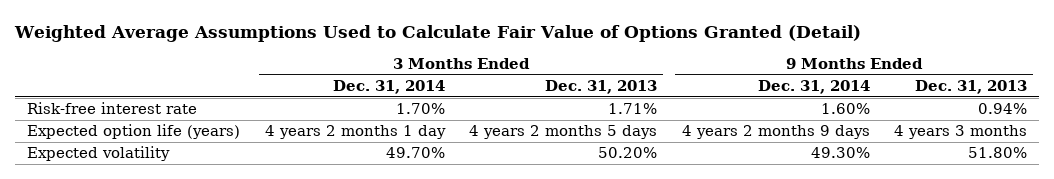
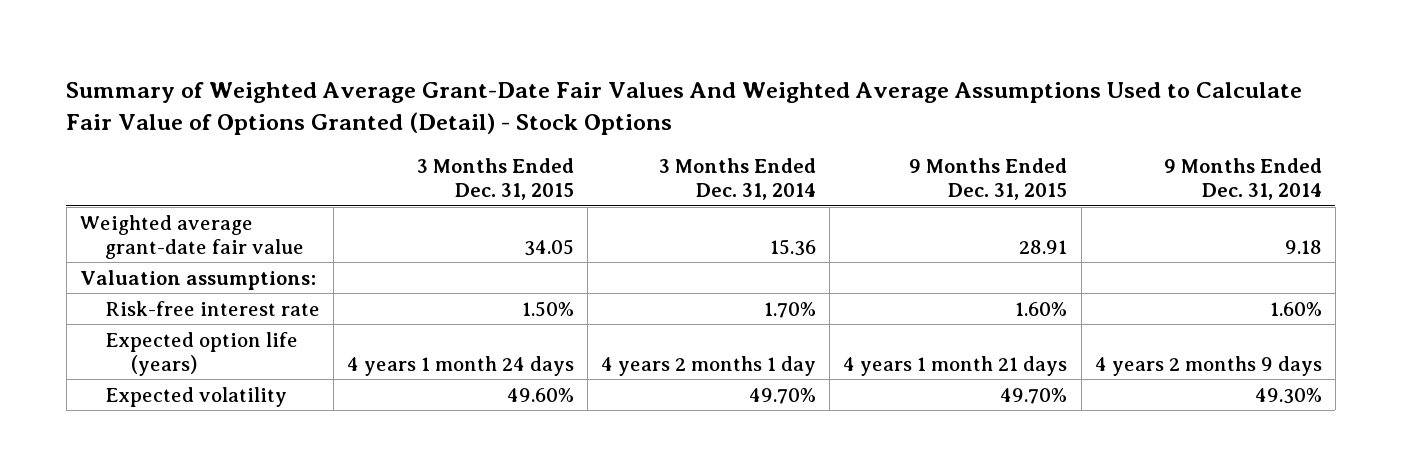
[14,24,862,42] Weighted Average Assumptions Used to Calculate Fair Value of Options Granted (Detail) -> [66,82,1303,136] Summary of Weighted Average Grant-Date Fair Values And Weighted Average Assumptions Used to Calculate Fair Value of Options Granted (Detail) - Stock Options
[545,79,658,94] Dec. 31, 2013 -> none
[914,79,1027,94] Dec. 31, 2013 -> none
none -> [417,158,575,201] 3 Months Ended Dec. 31, 2015
none -> [909,158,1068,201] 9 Months Ended Dec. 31, 2015
none -> [79,214,305,259] Weighted average grant-date fair value
none -> [79,269,316,290] Valuation assumptions:

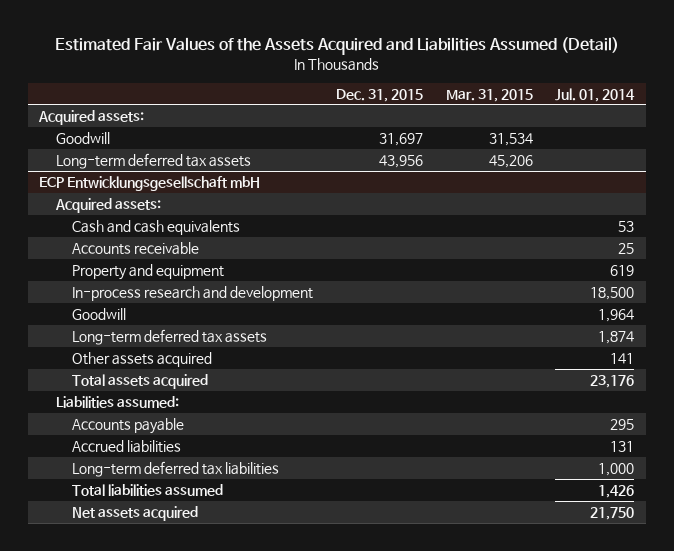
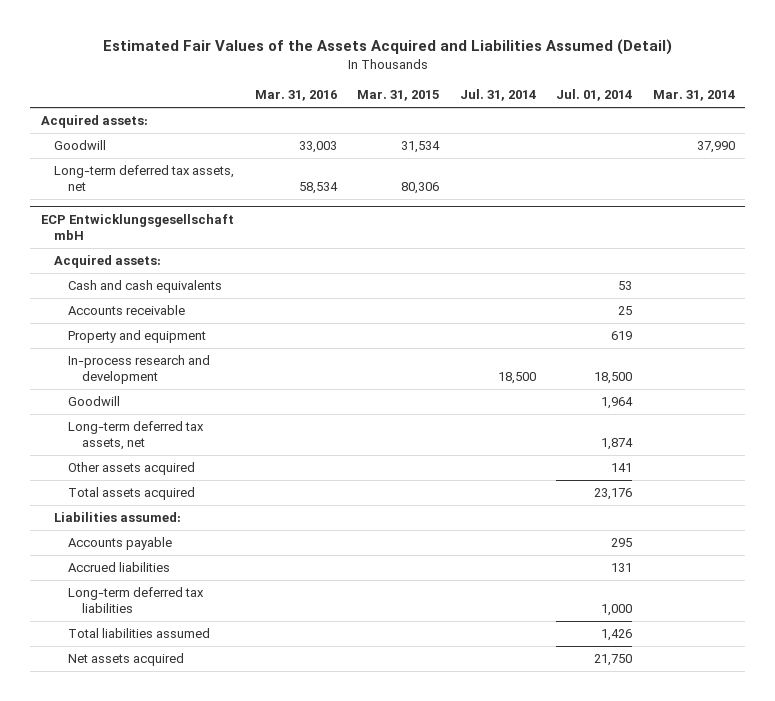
[336,88,424,102] Dec. 31, 2015 -> none
none -> [254,90,337,102] Mar. 31, 2016
none -> [459,89,536,102] Jul. 31, 2014
none -> [652,90,735,102] Mar. 31, 2014
[55,152,251,169] Long-term deferred tax assets -> [54,165,235,192] Long-term deferred tax assets, net
[488,154,533,168] 45,206 -> [401,182,440,195] 80,306
[72,328,268,345] Long-term deferred tax assets -> [68,421,205,451] Long-term deferred tax assets, net

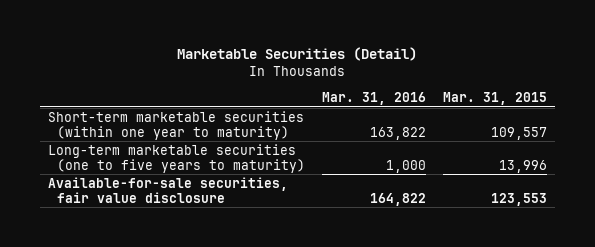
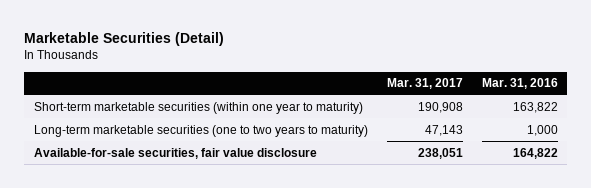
[442,91,547,105] Mar. 31, 2015 -> none
none -> [386,78,463,90] Mar. 31, 2017
[48,143,306,173] Long-term marketable securities (one to five years to maturity) -> [33,124,368,137] Long-term marketable securities (one to two years to maturity)

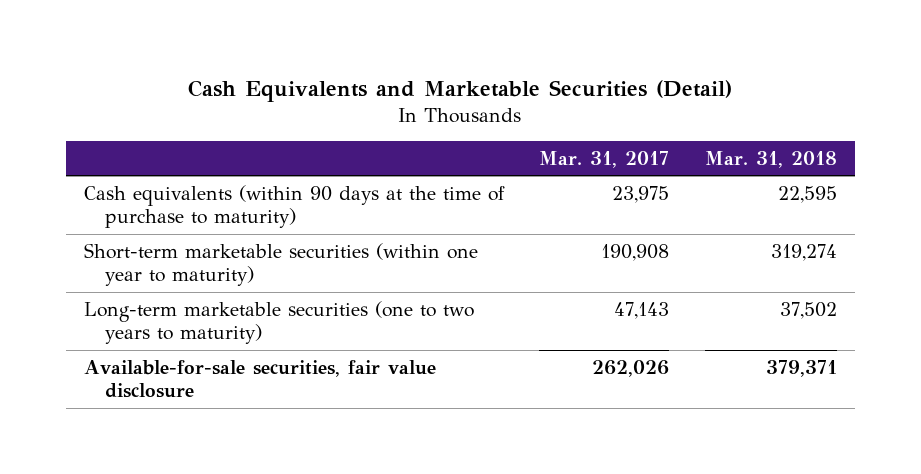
[24,31,225,46] Marketable Securities (Detail) -> [188,79,733,102] Cash Equivalents and Marketable Securities (Detail)
[481,78,558,90] Mar. 31, 2016 -> none
none -> [704,150,837,168] Mar. 31, 2018
none -> [83,184,505,229] Cash equivalents (within 90 days at the time of purchase to maturity)
[417,147,463,159] 238,051 -> [592,359,670,377] 262,026

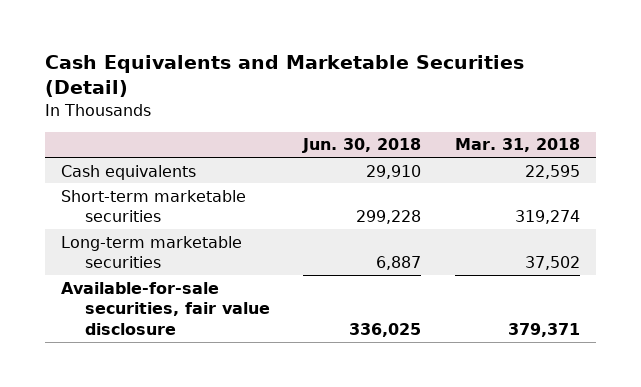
[539,150,670,168] Mar. 31, 2017 -> none
none -> [302,138,422,154] Jun. 30, 2018
[83,184,505,229] Cash equivalents (within 90 days at the time of purchase to maturity) -> [61,164,197,180] Cash equivalents
[83,242,478,287] Short-term marketable securities (within one year to maturity) -> [61,189,247,223] Short-term marketable securities
[83,300,474,345] Long-term marketable securities (one to two years to maturity) -> [61,235,243,269] Long-term marketable securities

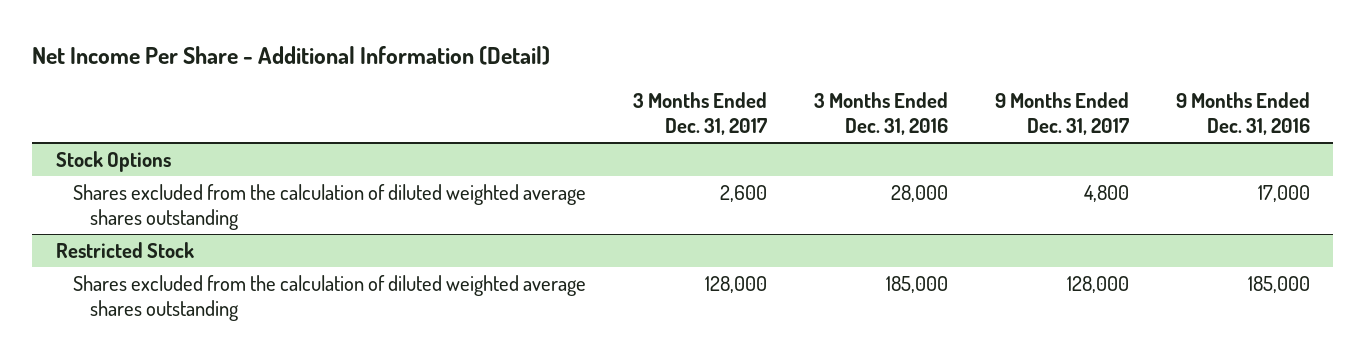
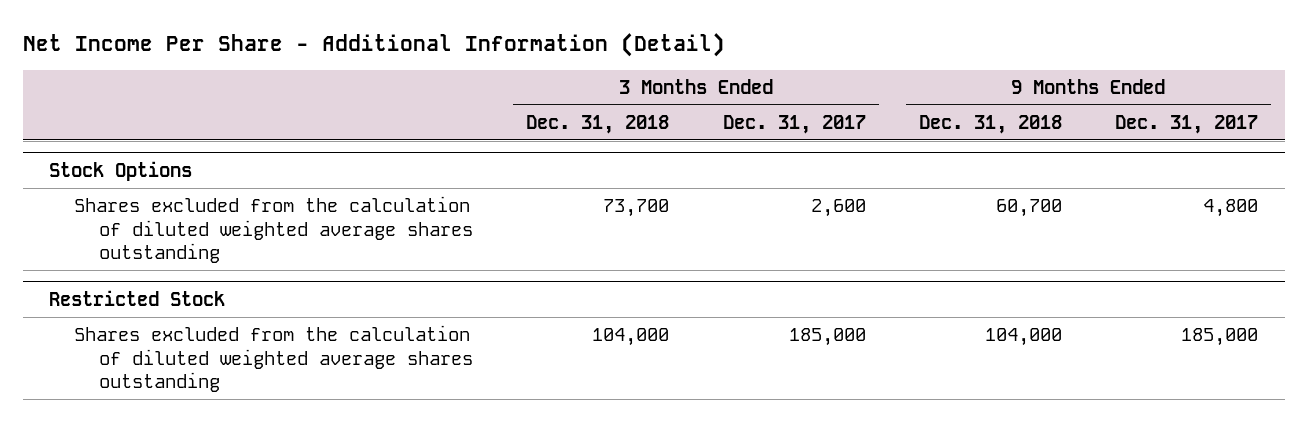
[813,91,948,136] 3 Months Ended Dec. 31, 2016 -> none
[1175,91,1310,136] 9 Months Ended Dec. 31, 2016 -> none
none -> [526,114,670,134] Dec. 31, 2018
none -> [918,114,1062,134] Dec. 31, 2018
[704,275,767,293] 128,000 -> [788,327,866,346] 185,000
[1066,275,1129,293] 128,000 -> [1180,327,1258,346] 185,000

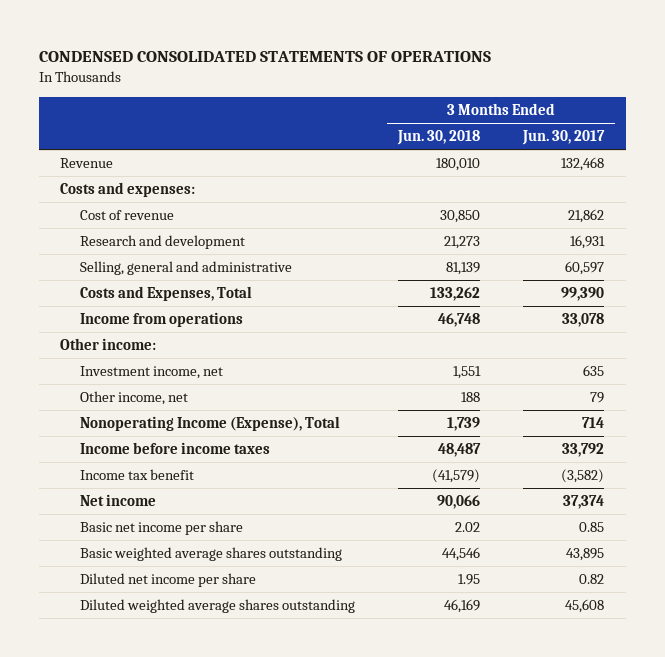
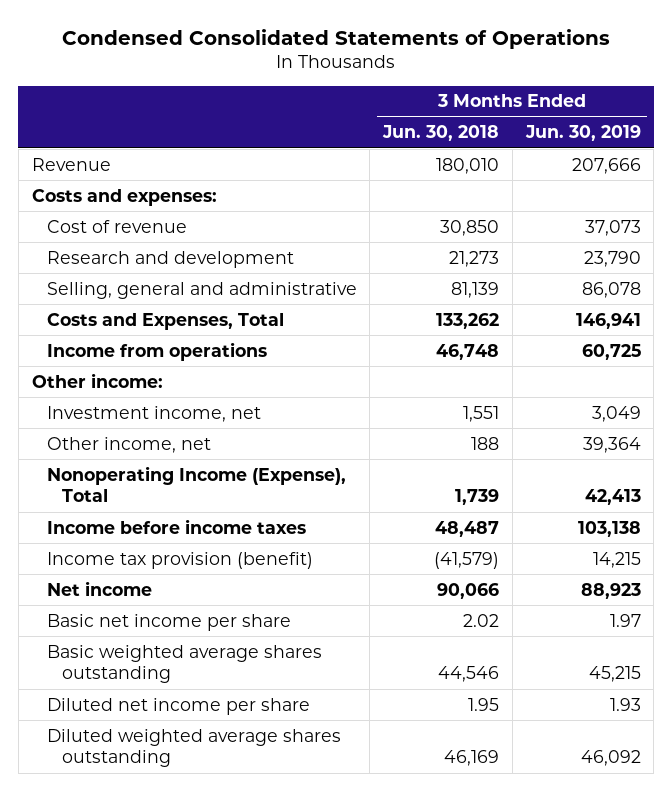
[38,51,491,63] CONDENSED CONSOLIDATED STATEMENTS OF OPERATIONS -> [62,29,611,50] Condensed Consolidated Statements of Operations
[522,130,606,146] Jun. 30, 2017 -> none
none -> [524,125,641,142] Jun. 30, 2019
[79,469,194,481] Income tax benefit -> [46,551,313,569] Income tax provision (benefit)

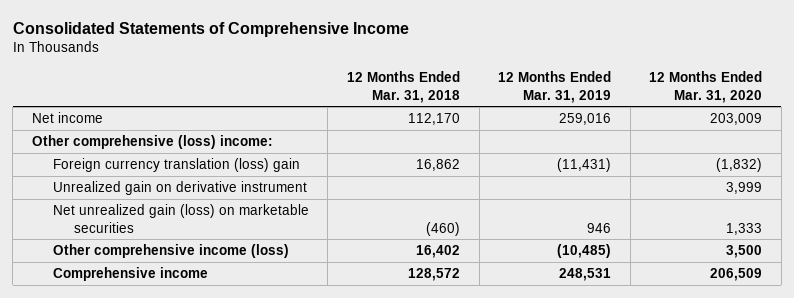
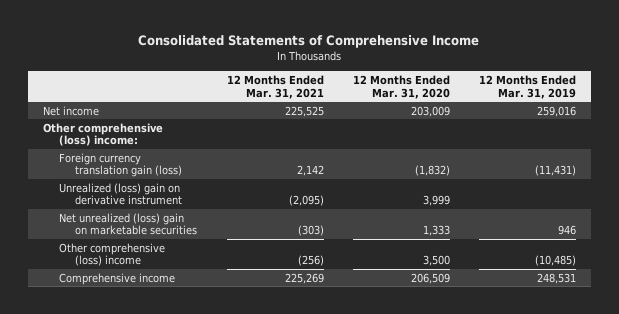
[346,71,460,103] 12 Months Ended Mar. 31, 2018 -> none
none -> [226,74,324,99] 12 Months Ended Mar. 31, 2021
[52,158,300,173] Foreign currency translation (loss) gain -> [59,152,183,178] Foreign currency translation gain (loss)
[52,181,307,196] Unrealized gain on derivative instrument -> [59,182,183,206] Unrealized (loss) gain on derivative instrument
[52,204,309,233] Net unrealized gain (loss) on marketable securities -> [59,212,198,236] Net unrealized (loss) gain on marketable securities
[52,244,289,259] Other comprehensive income (loss) -> [59,242,166,267] Other comprehensive (loss) income

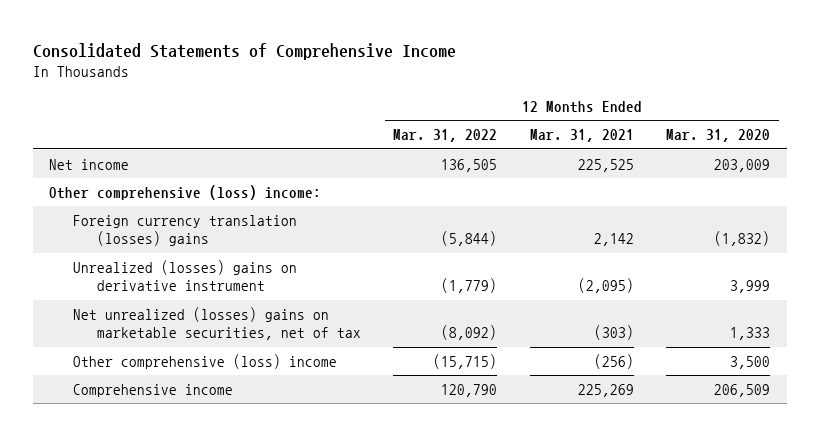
[479,74,577,99] 12 Months Ended Mar. 31, 2019 -> none
none -> [393,129,498,143] Mar. 31, 2022
[59,152,183,178] Foreign currency translation gain (loss) -> [72,215,297,247] Foreign currency translation (losses) gains
[59,182,183,206] Unrealized (loss) gain on derivative instrument -> [72,260,297,292] Unrealized (losses) gains on derivative instrument
[59,212,198,236] Net unrealized (loss) gain on marketable securities -> [72,307,361,341] Net unrealized (losses) gains on marketable securities, net of tax

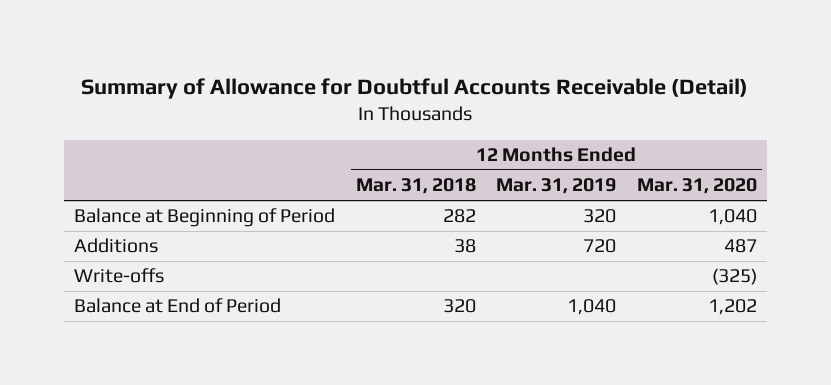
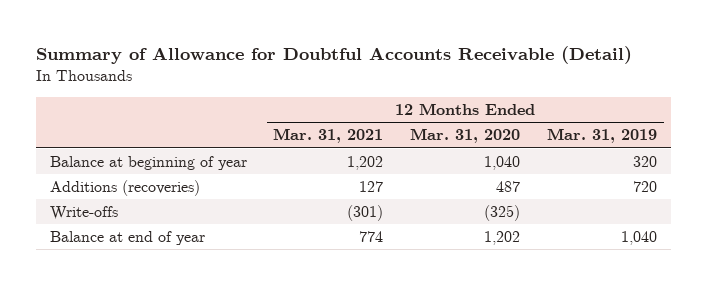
[355,178,476,195] Mar. 31, 2018 -> none
none -> [273,128,384,144] Mar. 31, 2021
[74,208,336,228] Balance at Beginning of Period -> [49,156,247,171] Balance at beginning of year
[74,238,159,254] Additions -> [49,180,200,197] Additions (recoveries)
[74,298,282,314] Balance at End of Period -> [49,231,205,246] Balance at end of year

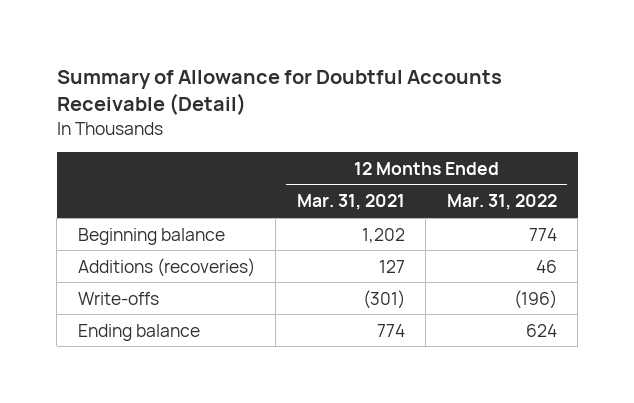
[410,128,521,144] Mar. 31, 2020 -> none
[547,128,658,144] Mar. 31, 2019 -> none
none -> [446,194,557,211] Mar. 31, 2022
[49,156,247,171] Balance at beginning of year -> [77,227,225,245] Beginning balance
[49,231,205,246] Balance at end of year -> [77,323,200,341] Ending balance

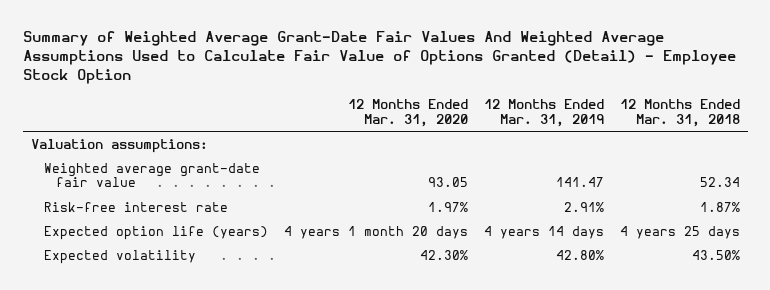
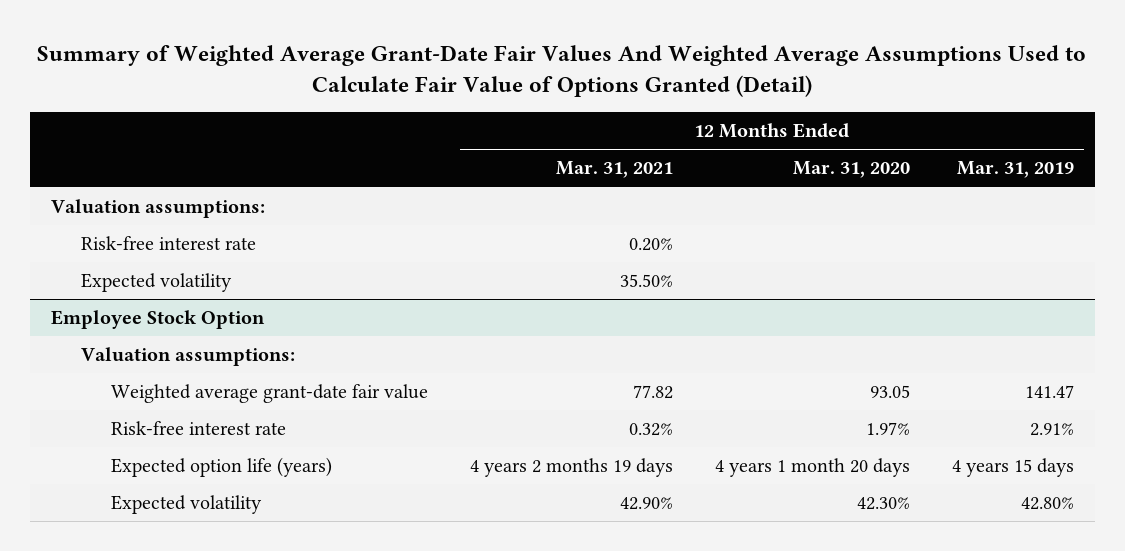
[22,30,736,85] Summary of Weighted Average Grant-Date Fair Values And Weighted Average Assumptions Used to Calculate Fair Value of Options Granted (Detail) - Employee Stock Option -> [37,45,1087,98] Summary of Weighted Average Grant-Date Fair Values And Weighted Average Assumptions Used to Calculate Fair Value of Options Granted (Detail)
[619,99,740,128] 12 Months Ended Mar. 31, 2018 -> none
none -> [556,161,674,179] Mar. 31, 2021
none -> [81,236,257,251] Risk-free interest rate
none -> [81,273,233,293] Expected volatility
none -> [50,310,265,330] Employee Stock Option
none -> [81,347,296,367] Valuation assumptions:
[483,225,604,239] 4 years 14 days -> [951,458,1074,478] 4 years 15 days

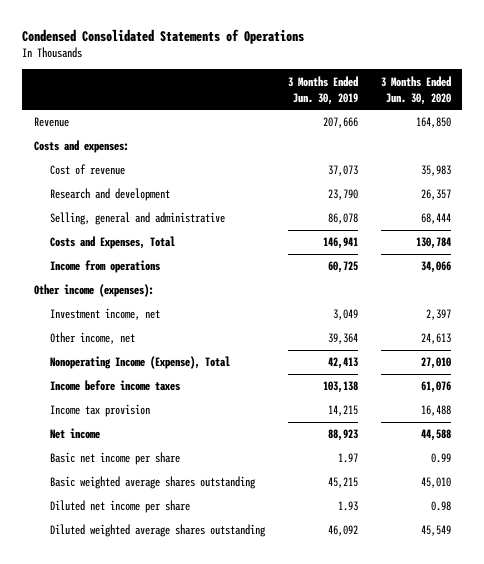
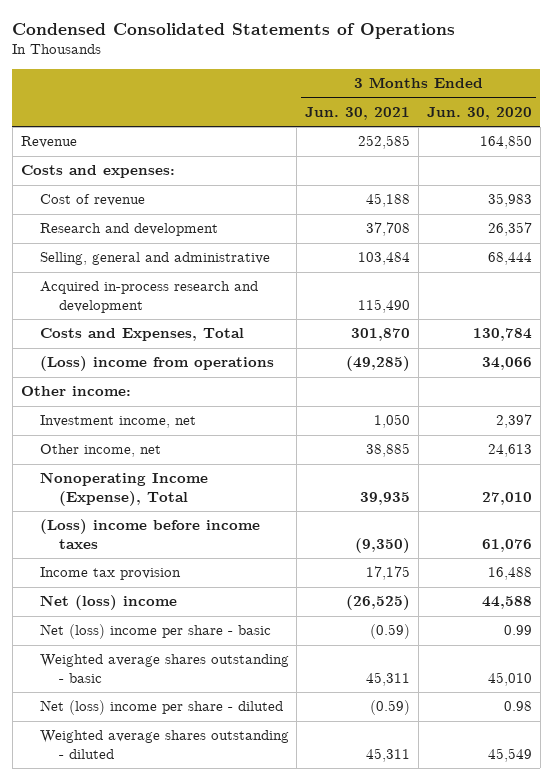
[287,75,358,105] 3 Months Ended Jun. 30, 2019 -> none
none -> [305,106,411,120] Jun. 30, 2021
none -> [39,281,258,313] Acquired in-process research and development
[49,260,160,274] Income from operations -> [39,356,274,372] (Loss) income from operations
[33,284,154,298] Other income (expenses): -> [20,386,131,397] Other income:
[49,380,180,392] Income before income taxes -> [39,519,260,549] (Loss) income before income taxes
[49,428,100,440] Net income -> [39,595,177,611] Net (loss) income
[49,452,180,466] Basic net income per share -> [39,624,271,640] Net (loss) income per share - basic
[49,476,256,490] Basic weighted average shares outstanding -> [39,654,289,683] Weighted average shares outstanding - basic
[49,500,190,514] Diluted net income per share -> [39,700,283,716] Net (loss) income per share - diluted
[49,524,266,538] Diluted weighted average shares outstanding -> [39,730,289,759] Weighted average shares outstanding - diluted

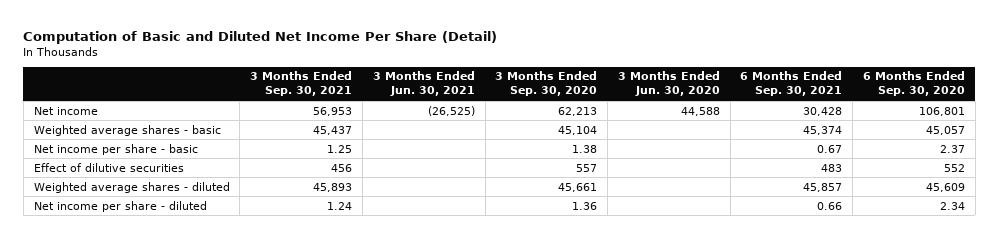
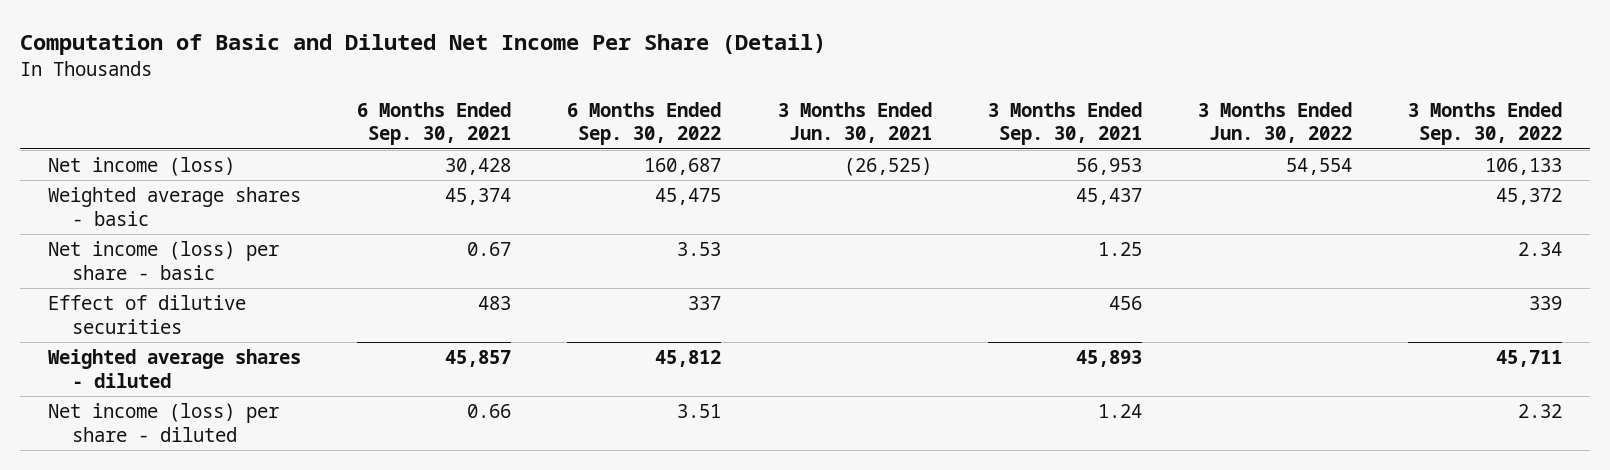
[495,71,598,97] 3 Months Ended Sep. 30, 2020 -> none
[617,71,720,97] 3 Months Ended Jun. 30, 2020 -> none
[862,71,965,97] 6 Months Ended Sep. 30, 2020 -> none
none -> [567,101,722,146] 6 Months Ended Sep. 30, 2022
none -> [1197,101,1352,144] 3 Months Ended Jun. 30, 2022
none -> [1407,101,1562,146] 3 Months Ended Sep. 30, 2022
[33,106,98,115] Net income -> [48,156,236,176] Net income (loss)
[33,143,198,155] Net income per share - basic -> [48,240,280,280] Net income (loss) per share - basic
[33,200,207,212] Net income per share - diluted -> [48,402,280,442] Net income (loss) per share - diluted

